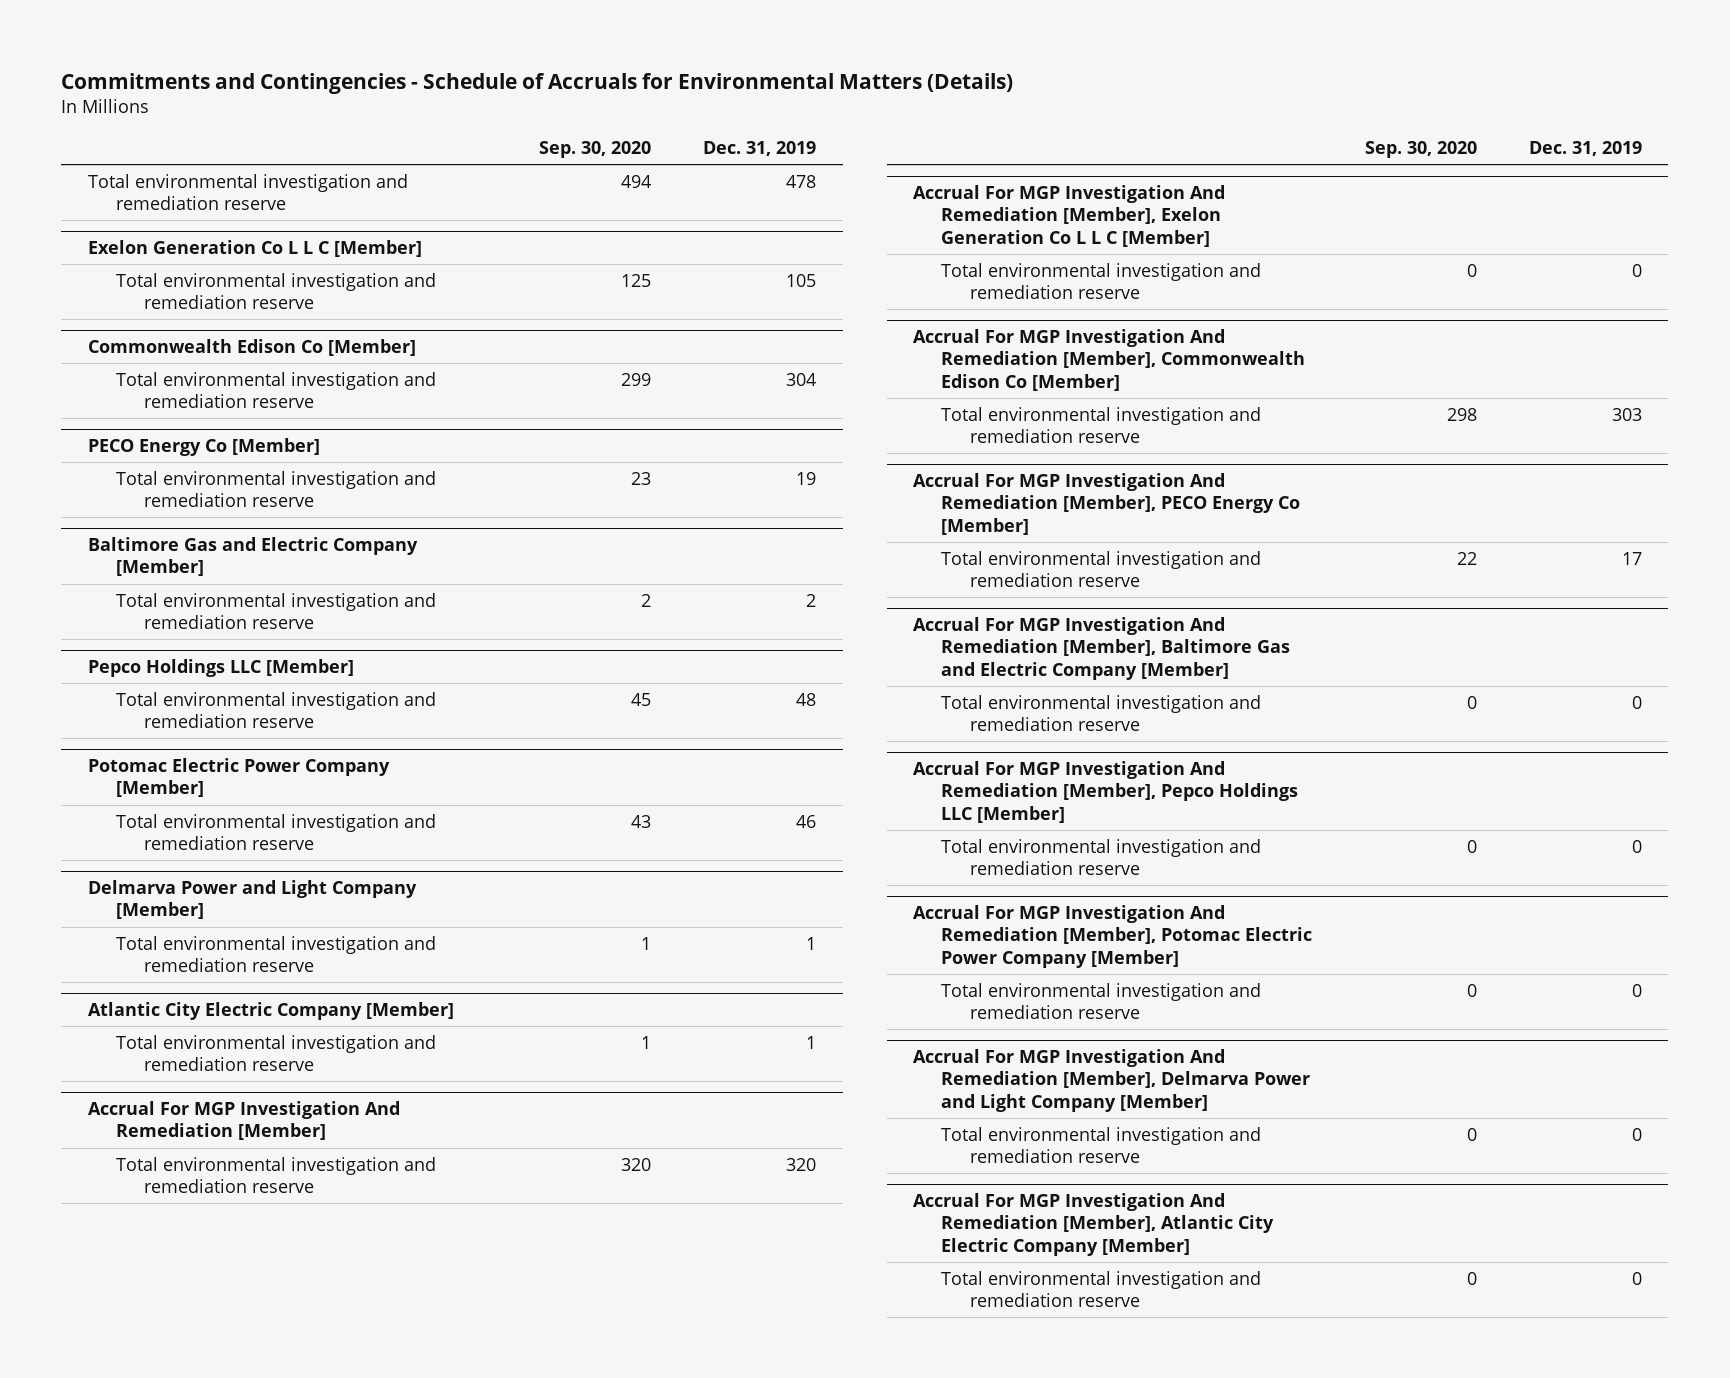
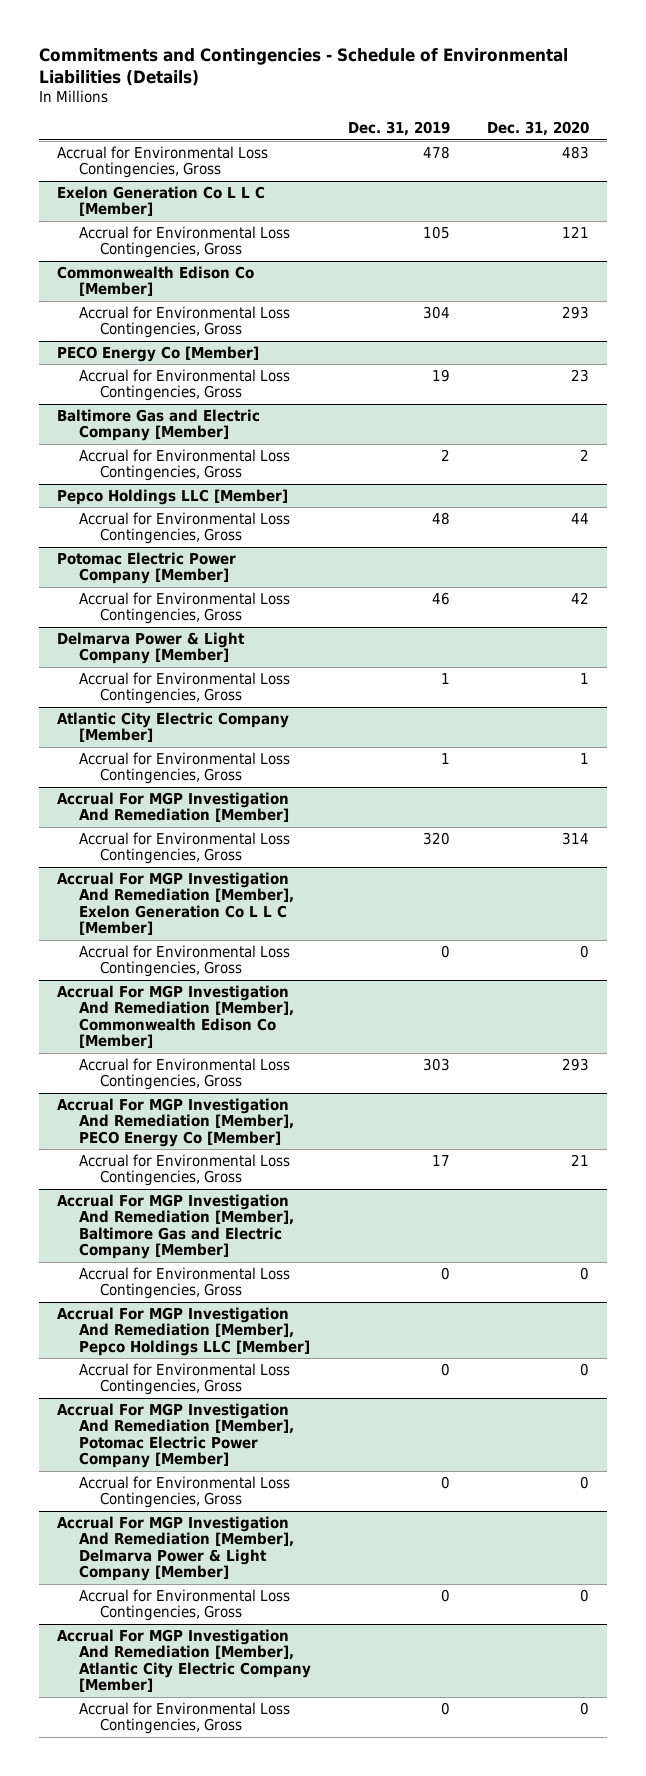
[61,73,1014,95] Commitments and Contingencies - Schedule of Accruals for Environmental Matters (Details) -> [38,47,568,87] Commitments and Contingencies - Schedule of Environmental Liabilities (Details)
[539,140,652,158] Sep. 30, 2020 -> none
none -> [486,121,589,137] Dec. 31, 2020
[87,173,408,211] Total environmental investigation and remediation reserve -> [57,145,269,179] Accrual for Environmental Loss Contingencies, Gross
[115,272,436,310] Total environmental investigation and remediation reserve -> [78,225,290,259] Accrual for Environmental Loss Contingencies, Gross
[115,371,436,409] Total environmental investigation and remediation reserve -> [78,305,290,339] Accrual for Environmental Loss Contingencies, Gross
[115,470,436,508] Total environmental investigation and remediation reserve -> [78,368,290,402] Accrual for Environmental Loss Contingencies, Gross
[115,592,436,630] Total environmental investigation and remediation reserve -> [78,448,290,482] Accrual for Environmental Loss Contingencies, Gross
[115,691,436,729] Total environmental investigation and remediation reserve -> [78,511,290,545] Accrual for Environmental Loss Contingencies, Gross
[115,813,436,851] Total environmental investigation and remediation reserve -> [78,591,290,625] Accrual for Environmental Loss Contingencies, Gross
[87,880,417,920] Delmarva Power and Light Company [Member] -> [57,631,246,665] Delmarva Power & Light Company [Member]
[115,935,436,973] Total environmental investigation and remediation reserve -> [78,671,290,705] Accrual for Environmental Loss Contingencies, Gross
[115,1034,436,1072] Total environmental investigation and remediation reserve -> [78,751,290,785] Accrual for Environmental Loss Contingencies, Gross
[115,1156,436,1194] Total environmental investigation and remediation reserve -> [78,831,290,865] Accrual for Environmental Loss Contingencies, Gross
[941,262,1262,300] Total environmental investigation and remediation reserve -> [78,944,290,978] Accrual for Environmental Loss Contingencies, Gross
[941,406,1262,444] Total environmental investigation and remediation reserve -> [78,1057,290,1091] Accrual for Environmental Loss Contingencies, Gross
[941,550,1262,588] Total environmental investigation and remediation reserve -> [78,1153,290,1187] Accrual for Environmental Loss Contingencies, Gross
[941,694,1262,732] Total environmental investigation and remediation reserve -> [78,1266,290,1300] Accrual for Environmental Loss Contingencies, Gross
[941,838,1262,876] Total environmental investigation and remediation reserve -> [78,1362,290,1396] Accrual for Environmental Loss Contingencies, Gross
[941,982,1262,1020] Total environmental investigation and remediation reserve -> [78,1475,290,1509] Accrual for Environmental Loss Contingencies, Gross
[913,1049,1311,1112] Accrual For MGP Investigation And Remediation [Member], Delmarva Power and Light Company [Member] -> [57,1515,294,1582] Accrual For MGP Investigation And Remediation [Member], Delmarva Power & Light Company [Member]
[941,1126,1262,1164] Total environmental investigation and remediation reserve -> [78,1588,290,1622] Accrual for Environmental Loss Contingencies, Gross
[941,1270,1262,1308] Total environmental investigation and remediation reserve -> [78,1701,290,1735] Accrual for Environmental Loss Contingencies, Gross

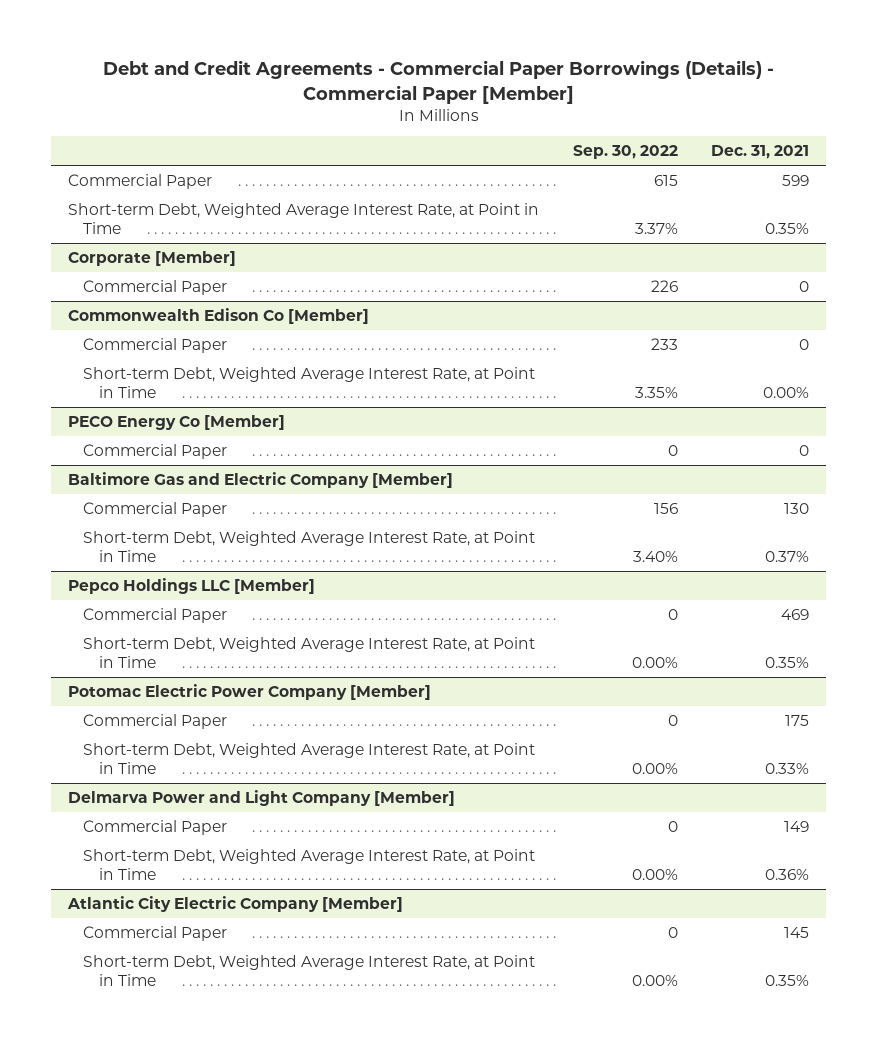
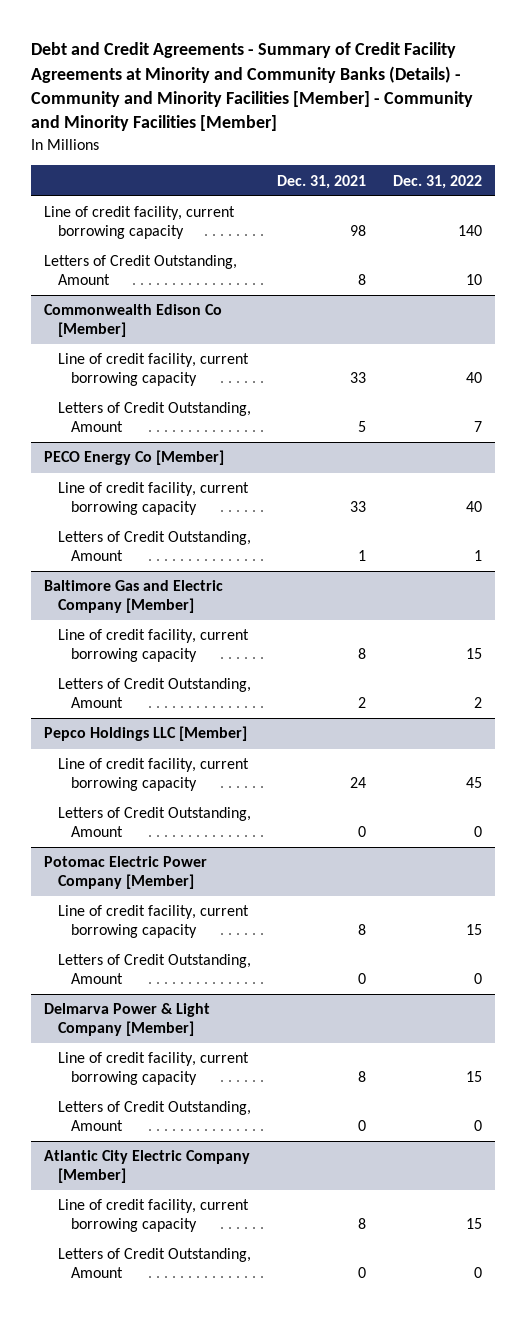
[102,60,774,104] Debt and Credit Agreements - Commercial Paper Borrowings (Details) - Commercial Paper [Member] -> [30,42,473,132] Debt and Credit Agreements - Summary of Credit Facility Agreements at Minority and Community Banks (Details) - Community and Minority Facilities [Member] - Community and Minority Facilities [Member]
[572,145,678,160] Sep. 30, 2022 -> none
none -> [393,174,483,189] Dec. 31, 2022
[68,173,213,189] Commercial Paper -> none
[68,202,540,235] Short-term Debt, Weighted Average Interest Rate, at Point in Time -> none
[68,250,237,266] Corporate [Member] -> none
[83,279,228,295] Commercial Paper -> none
none -> [44,206,236,239] Line of credit facility, current borrowing capacity
none -> [44,255,238,285] Letters of Credit Outstanding, Amount
[83,337,228,353] Commercial Paper -> none
[83,366,536,399] Short-term Debt, Weighted Average Interest Rate, at Point in Time -> none
none -> [57,353,249,386] Line of credit facility, current borrowing capacity
none -> [57,402,251,432] Letters of Credit Outstanding, Amount
[83,443,228,459] Commercial Paper -> none
none -> [57,482,249,515] Line of credit facility, current borrowing capacity
none -> [57,531,251,561] Letters of Credit Outstanding, Amount
[83,501,228,517] Commercial Paper -> none
[83,530,536,563] Short-term Debt, Weighted Average Interest Rate, at Point in Time -> none
none -> [57,629,249,662] Line of credit facility, current borrowing capacity
none -> [57,678,251,708] Letters of Credit Outstanding, Amount
[83,607,228,623] Commercial Paper -> none
[83,636,536,669] Short-term Debt, Weighted Average Interest Rate, at Point in Time -> none
none -> [57,758,249,791] Line of credit facility, current borrowing capacity
none -> [57,807,251,837] Letters of Credit Outstanding, Amount
[83,713,228,729] Commercial Paper -> none
[83,742,536,775] Short-term Debt, Weighted Average Interest Rate, at Point in Time -> none
[83,819,228,835] Commercial Paper -> none
[83,848,536,881] Short-term Debt, Weighted Average Interest Rate, at Point in Time -> none
none -> [57,905,249,938] Line of credit facility, current borrowing capacity
none -> [57,954,251,984] Letters of Credit Outstanding, Amount
[68,789,456,806] Delmarva Power and Light Company [Member] -> [44,1003,211,1036] Delmarva Power & Light Company [Member]
none -> [57,1052,249,1085] Line of credit facility, current borrowing capacity
none -> [57,1101,251,1131] Letters of Credit Outstanding, Amount
[83,925,228,941] Commercial Paper -> none
[83,954,536,987] Short-term Debt, Weighted Average Interest Rate, at Point in Time -> none
none -> [57,1199,249,1232] Line of credit facility, current borrowing capacity
none -> [57,1248,251,1278] Letters of Credit Outstanding, Amount

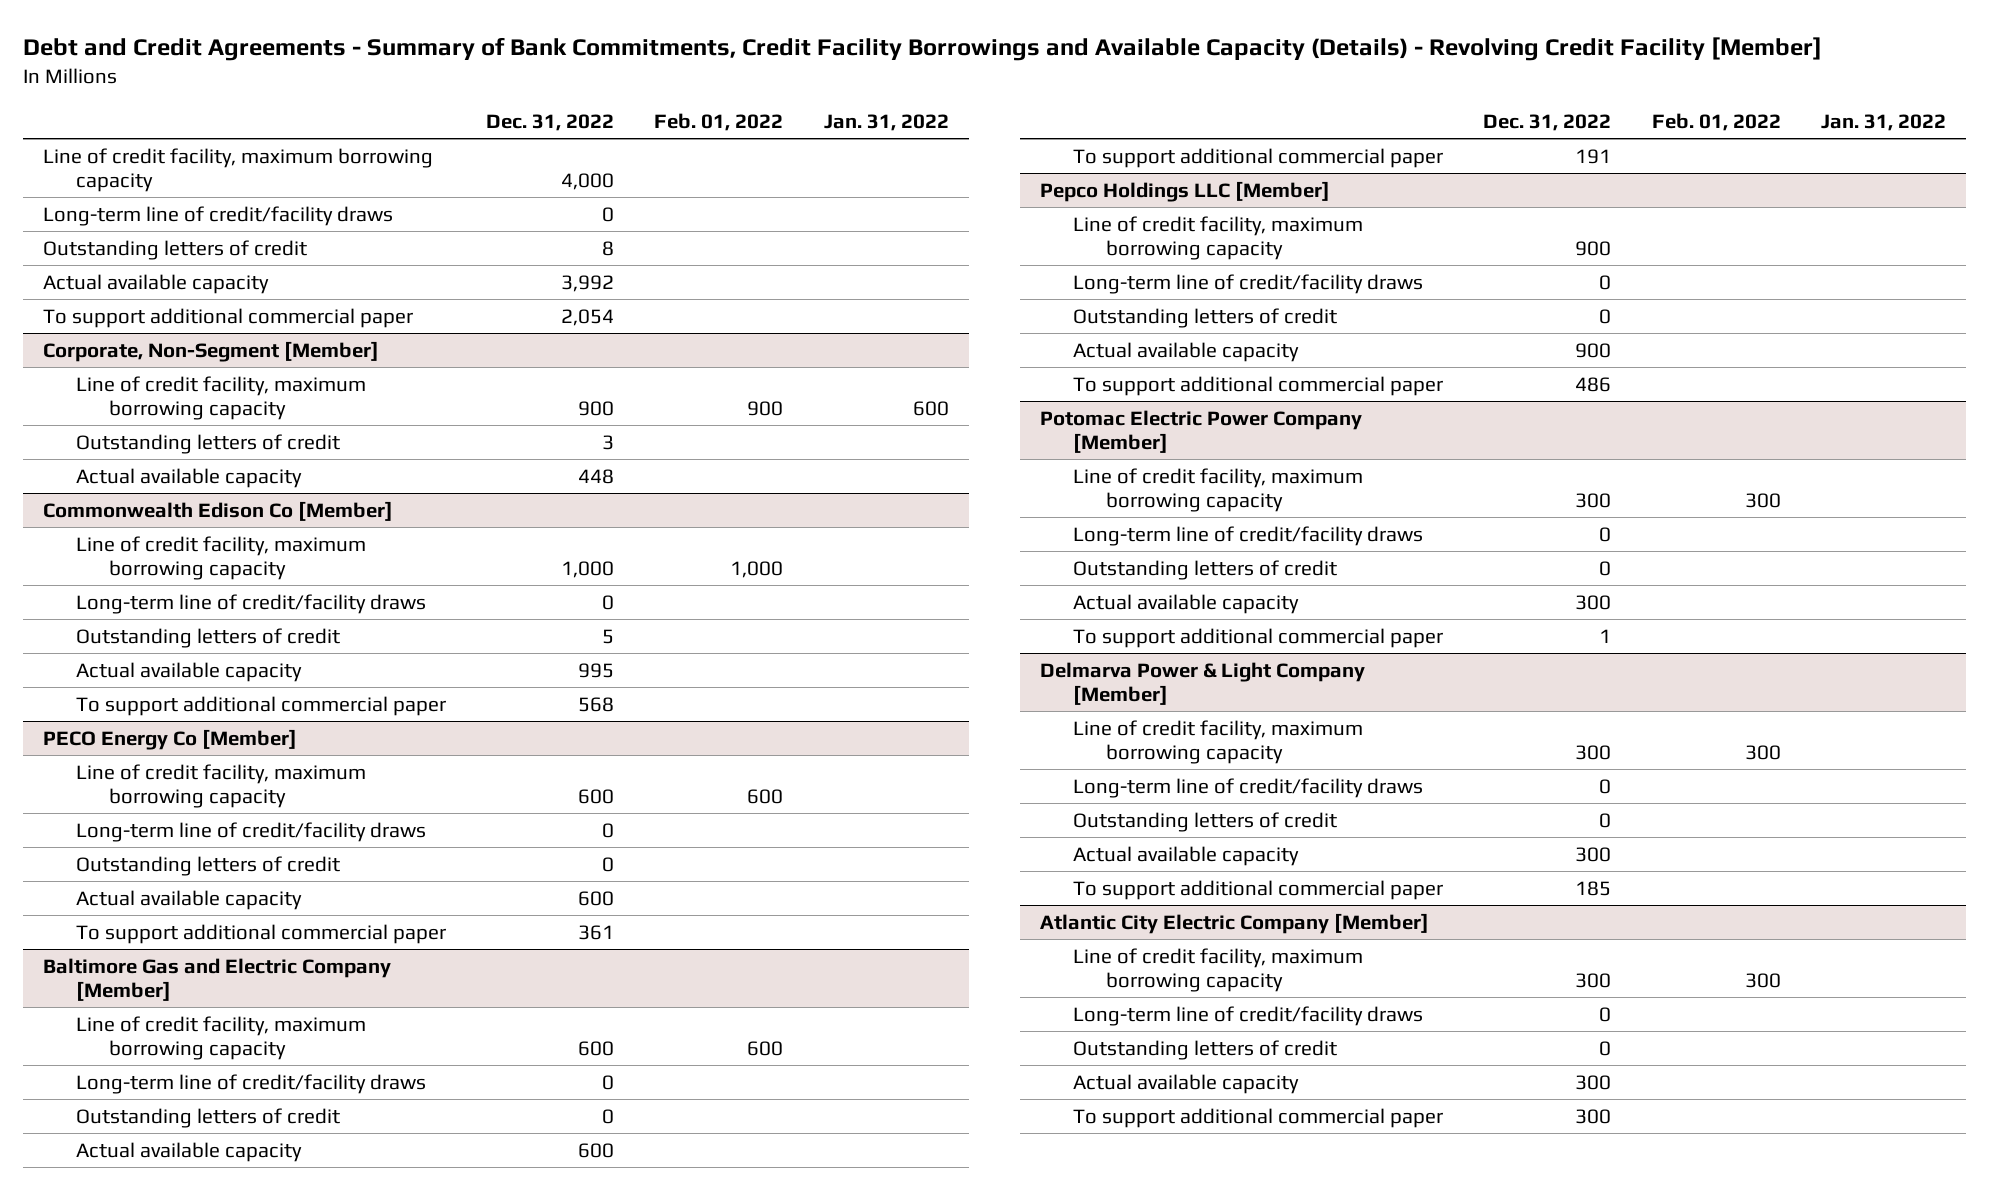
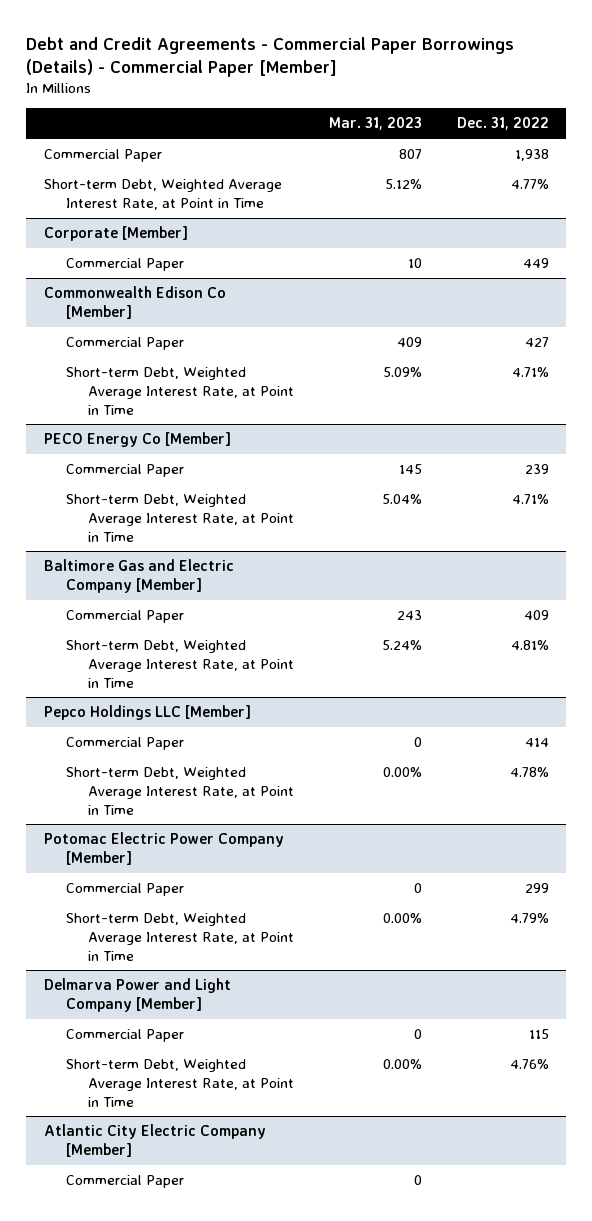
[23,37,1823,62] Debt and Credit Agreements - Summary of Bank Commitments, Credit Facility Borrowings and Available Capacity (Details) - Revolving Credit Facility [Member] -> [26,36,515,77] Debt and Credit Agreements - Commercial Paper Borrowings (Details) - Commercial Paper [Member]
[654,112,784,131] Feb. 01, 2022 -> none
[823,113,949,131] Jan. 31, 2022 -> none
none -> [328,117,422,131] Mar. 31, 2023
[43,147,434,192] Line of credit facility, maximum borrowing capacity -> none
[43,205,394,226] Long-term line of credit/facility draws -> none
[43,239,308,260] Outstanding letters of credit -> none
[43,273,270,294] Actual available capacity -> none
[43,307,414,328] To support additional commercial paper -> none
[76,375,367,420] Line of credit facility, maximum borrowing capacity -> none
[76,433,341,454] Outstanding letters of credit -> none
[76,467,303,488] Actual available capacity -> none
none -> [43,148,162,162] Commercial Paper
none -> [43,178,282,210] Short-term Debt, Weighted Average Interest Rate, at Point in Time
[43,340,380,362] Corporate, Non-Segment [Member] -> [43,225,188,241] Corporate [Member]
none -> [65,257,184,271] Commercial Paper
[76,535,367,580] Line of credit facility, maximum borrowing capacity -> none
[76,593,427,614] Long-term line of credit/facility draws -> none
[76,627,341,648] Outstanding letters of credit -> none
[76,661,303,682] Actual available capacity -> none
[76,695,447,716] To support additional commercial paper -> none
none -> [65,336,184,350] Commercial Paper
none -> [65,366,295,415] Short-term Debt, Weighted Average Interest Rate, at Point in Time
[76,763,367,808] Line of credit facility, maximum borrowing capacity -> none
[76,821,427,842] Long-term line of credit/facility draws -> none
[76,855,341,876] Outstanding letters of credit -> none
[76,889,303,910] Actual available capacity -> none
[76,923,447,944] To support additional commercial paper -> none
none -> [65,463,184,477] Commercial Paper
none -> [65,493,295,542] Short-term Debt, Weighted Average Interest Rate, at Point in Time
[76,1015,367,1060] Line of credit facility, maximum borrowing capacity -> none
[76,1073,427,1094] Long-term line of credit/facility draws -> none
[76,1107,341,1128] Outstanding letters of credit -> none
[76,1141,303,1162] Actual available capacity -> none
[1073,147,1444,168] To support additional commercial paper -> none
none -> [65,609,184,623] Commercial Paper
none -> [65,639,295,688] Short-term Debt, Weighted Average Interest Rate, at Point in Time
[1073,215,1364,260] Line of credit facility, maximum borrowing capacity -> none
[1073,273,1424,294] Long-term line of credit/facility draws -> none
[1073,307,1338,328] Outstanding letters of credit -> none
[1073,341,1300,362] Actual available capacity -> none
[1073,375,1444,396] To support additional commercial paper -> none
none -> [65,736,184,750] Commercial Paper
none -> [65,766,295,815] Short-term Debt, Weighted Average Interest Rate, at Point in Time
[1073,467,1364,512] Line of credit facility, maximum borrowing capacity -> none
[1073,525,1424,546] Long-term line of credit/facility draws -> none
[1073,559,1338,580] Outstanding letters of credit -> none
[1073,593,1300,614] Actual available capacity -> none
[1073,627,1444,648] To support additional commercial paper -> none
[1073,719,1364,764] Line of credit facility, maximum borrowing capacity -> none
[1073,777,1424,798] Long-term line of credit/facility draws -> none
[1073,811,1338,832] Outstanding letters of credit -> none
[1073,845,1300,866] Actual available capacity -> none
[1073,879,1444,900] To support additional commercial paper -> none
none -> [65,882,184,896] Commercial Paper
none -> [65,912,295,961] Short-term Debt, Weighted Average Interest Rate, at Point in Time
[1040,661,1366,705] Delmarva Power & Light Company [Member] -> [43,977,231,1012] Delmarva Power and Light Company [Member]
none -> [65,1028,184,1042] Commercial Paper
none -> [65,1058,295,1107] Short-term Debt, Weighted Average Interest Rate, at Point in Time
[1073,947,1364,992] Line of credit facility, maximum borrowing capacity -> none
[1073,1005,1424,1026] Long-term line of credit/facility draws -> none
[1073,1039,1338,1060] Outstanding letters of credit -> none
[1073,1073,1300,1094] Actual available capacity -> none
[1073,1107,1444,1128] To support additional commercial paper -> none
none -> [65,1174,184,1188] Commercial Paper

